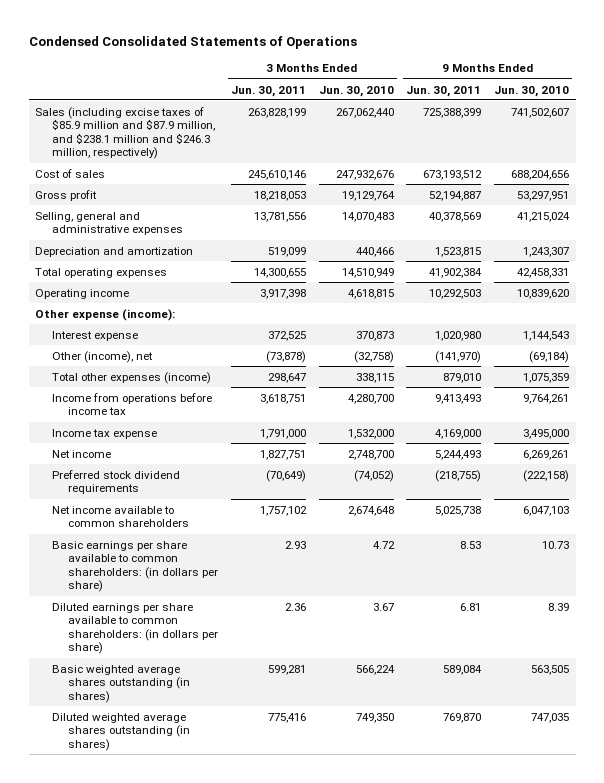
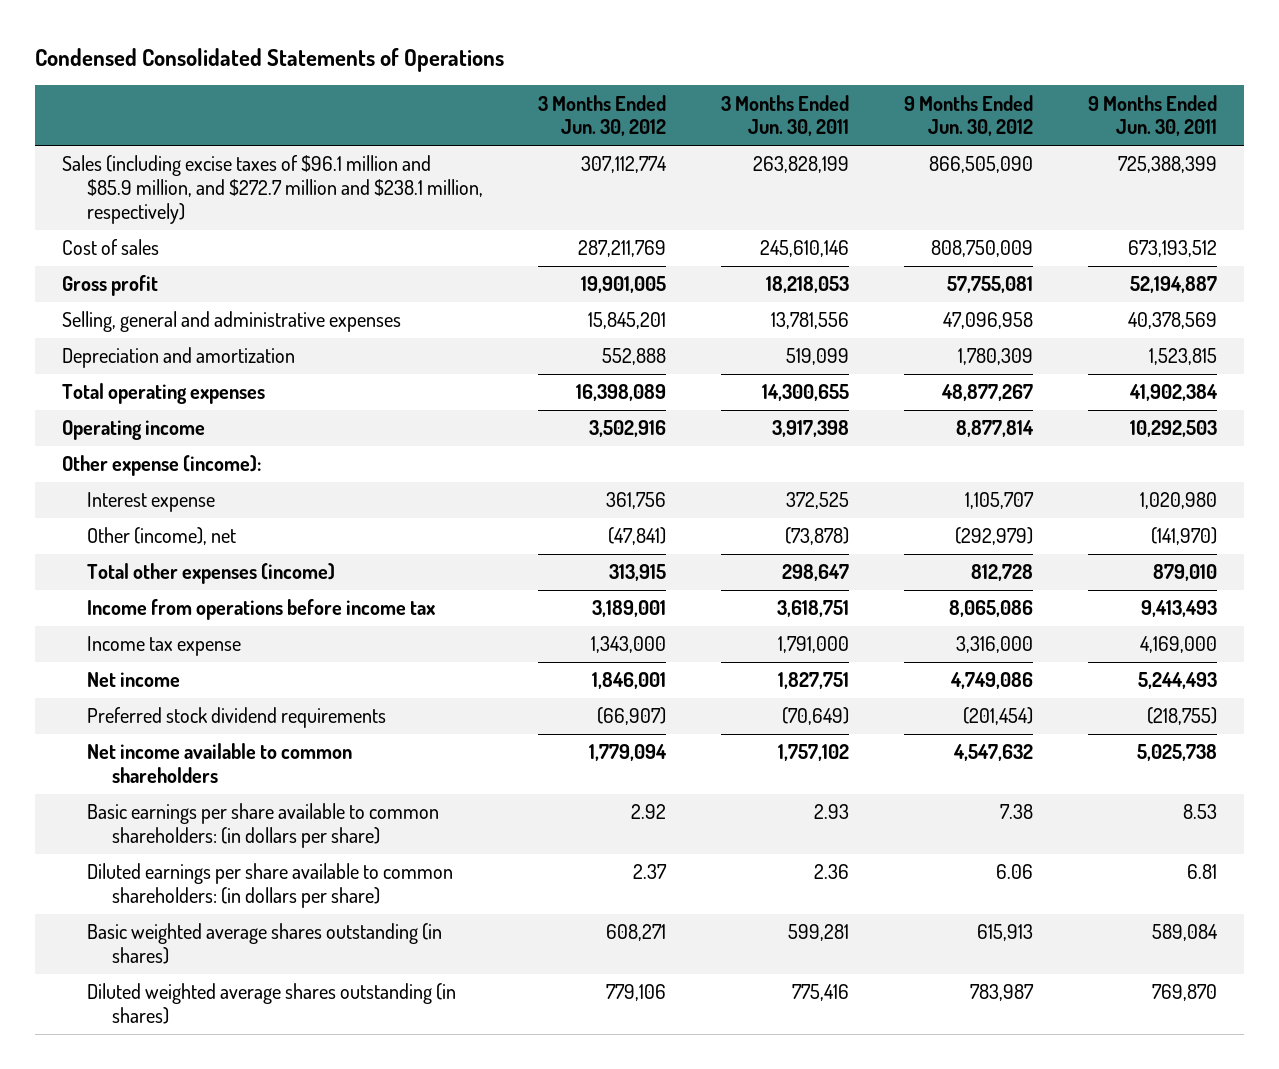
[318,85,394,97] Jun. 30, 2010 -> none
[494,85,570,97] Jun. 30, 2010 -> none
none -> [538,94,667,137] 3 Months Ended Jun. 30, 2012
none -> [903,94,1033,137] 9 Months Ended Jun. 30, 2012
[35,106,215,160] Sales (including excise taxes of $85.9 million and $87.9 million, and $238.1 million and $246.3 million, respectively) -> [62,155,484,224] Sales (including excise taxes of $96.1 million and $85.9 million, and $272.7 million and $238.1 million, respectively)

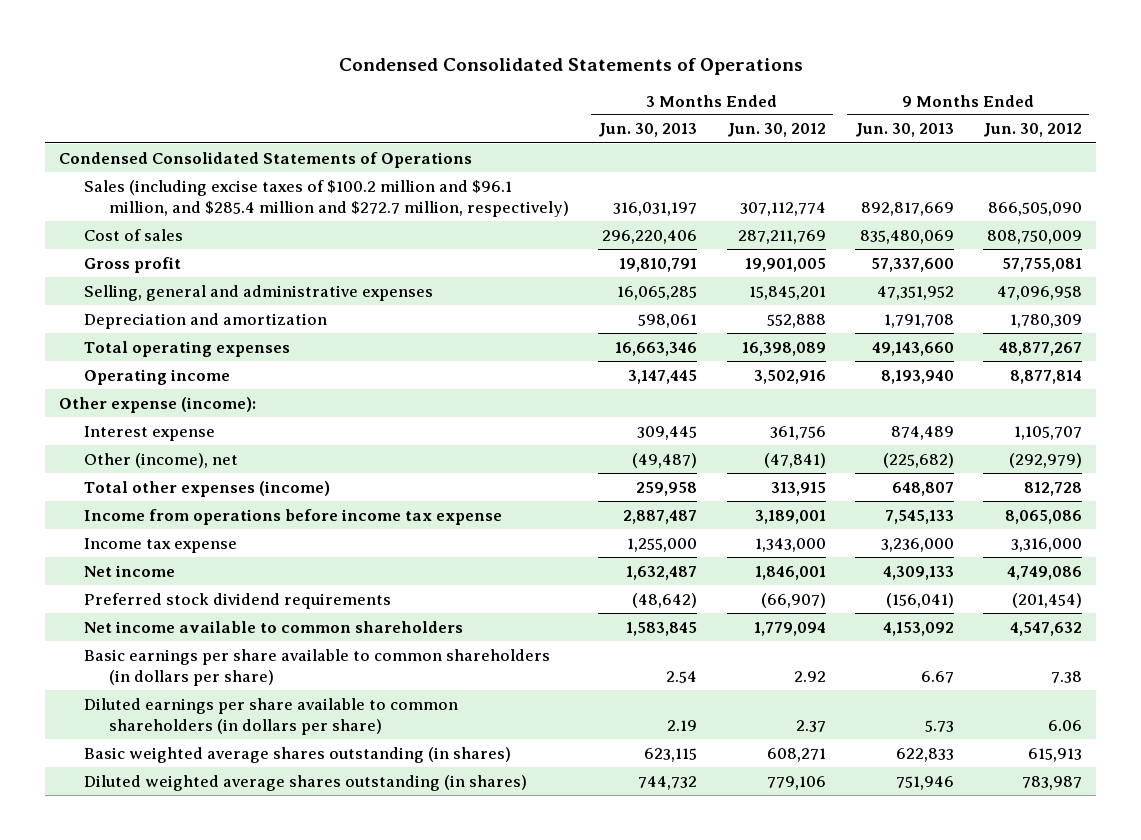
[721,94,850,137] 3 Months Ended Jun. 30, 2011 -> none
[1087,94,1217,137] 9 Months Ended Jun. 30, 2011 -> none
none -> [598,123,698,138] Jun. 30, 2013
none -> [854,123,954,138] Jun. 30, 2013
none -> [59,151,473,168] Condensed Consolidated Statements of Operations
[62,155,484,224] Sales (including excise taxes of $96.1 million and $85.9 million, and $272.7 million and $238.1 million, respectively) -> [84,179,570,217] Sales (including excise taxes of $100.2 million and $96.1 million, and $285.4 million and $272.7 million, respectively)
[87,599,436,621] Income from operations before income tax -> [84,508,503,525] Income from operations before income tax expense
[87,803,440,849] Basic earnings per share available to common shareholders: (in dollars per share) -> [84,648,551,686] Basic earnings per share available to common shareholders (in dollars per share)
[87,863,454,909] Diluted earnings per share available to common shareholders: (in dollars per share) -> [84,697,459,735] Diluted earnings per share available to common shareholders (in dollars per share)

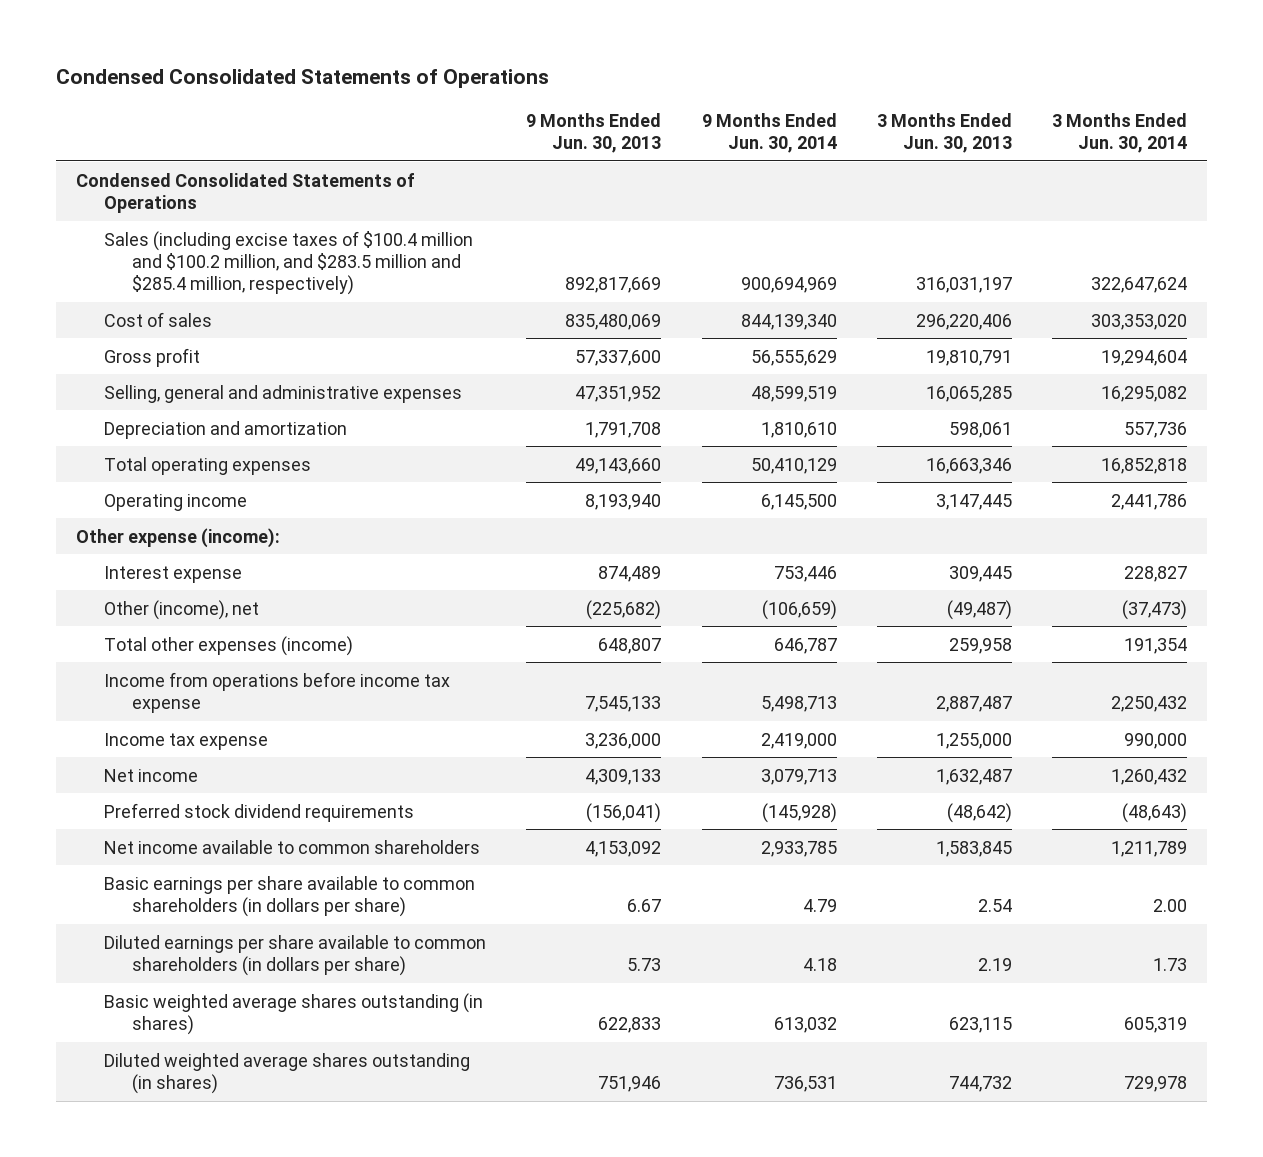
[726,123,826,138] Jun. 30, 2012 -> none
[982,123,1082,138] Jun. 30, 2012 -> none
none -> [701,112,837,154] 9 Months Ended Jun. 30, 2014
none -> [1051,112,1187,154] 3 Months Ended Jun. 30, 2014
[84,179,570,217] Sales (including excise taxes of $100.2 million and $96.1 million, and $285.4 million and $272.7 million, respectively) -> [104,230,474,296] Sales (including excise taxes of $100.4 million and $100.2 million, and $283.5 million and $285.4 million, respectively)

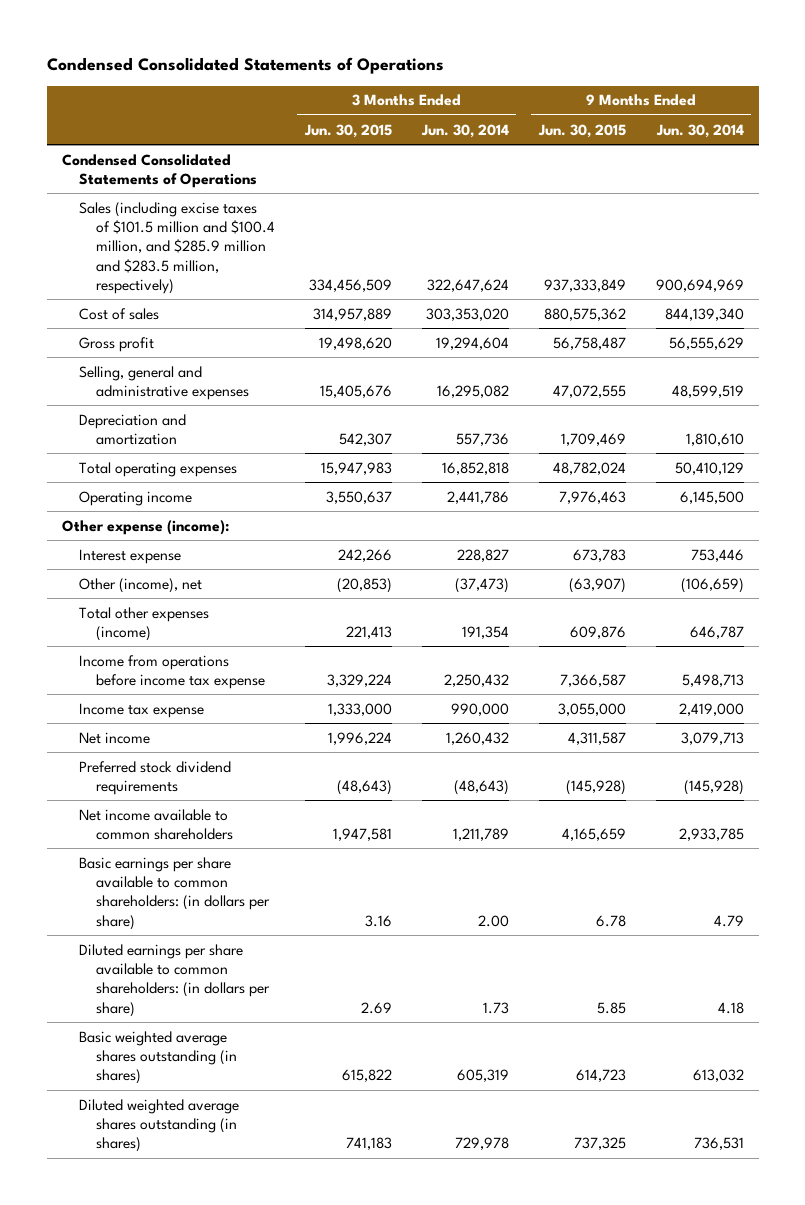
[526,112,662,154] 9 Months Ended Jun. 30, 2013 -> none
[876,112,1012,154] 3 Months Ended Jun. 30, 2013 -> none
none -> [303,123,392,138] Jun. 30, 2015
none -> [537,123,626,138] Jun. 30, 2015
[104,230,474,296] Sales (including excise taxes of $100.4 million and $100.2 million, and $283.5 million and $285.4 million, respectively) -> [78,201,275,294] Sales (including excise taxes of $101.5 million and $100.4 million, and $285.9 million and $283.5 million, respectively)
[104,875,476,917] Basic earnings per share available to common shareholders (in dollars per share) -> [78,856,270,930] Basic earnings per share available to common shareholders: (in dollars per share)
[104,934,487,976] Diluted earnings per share available to common shareholders (in dollars per share) -> [78,943,270,1017] Diluted earnings per share available to common shareholders: (in dollars per share)

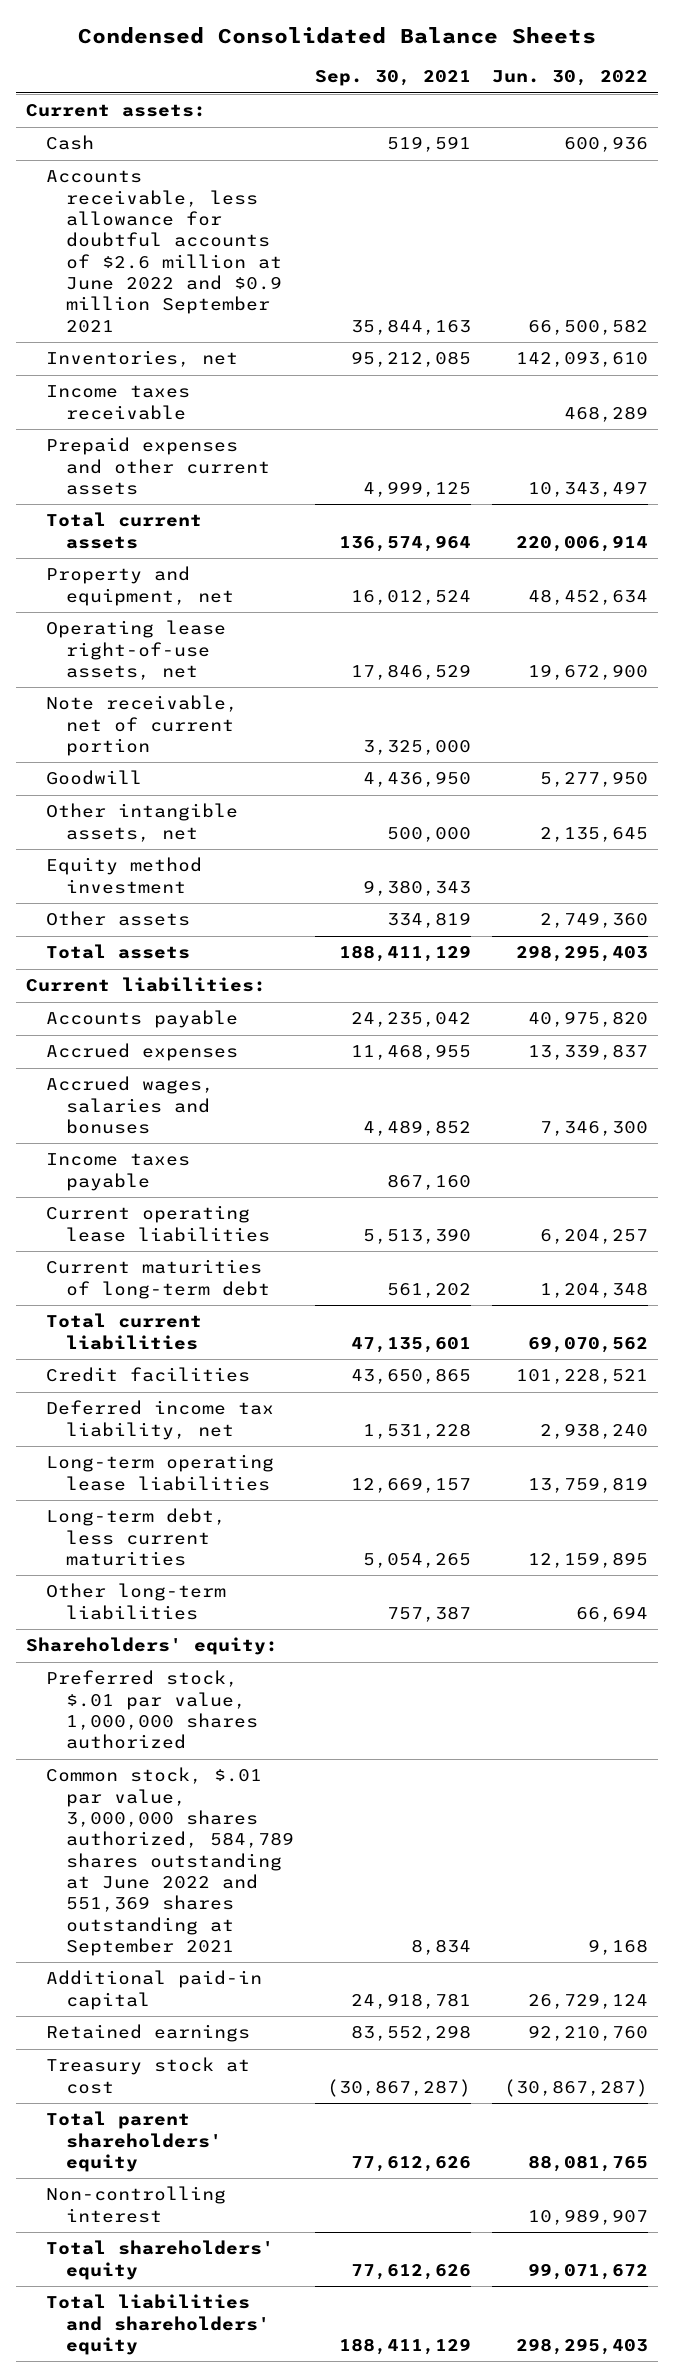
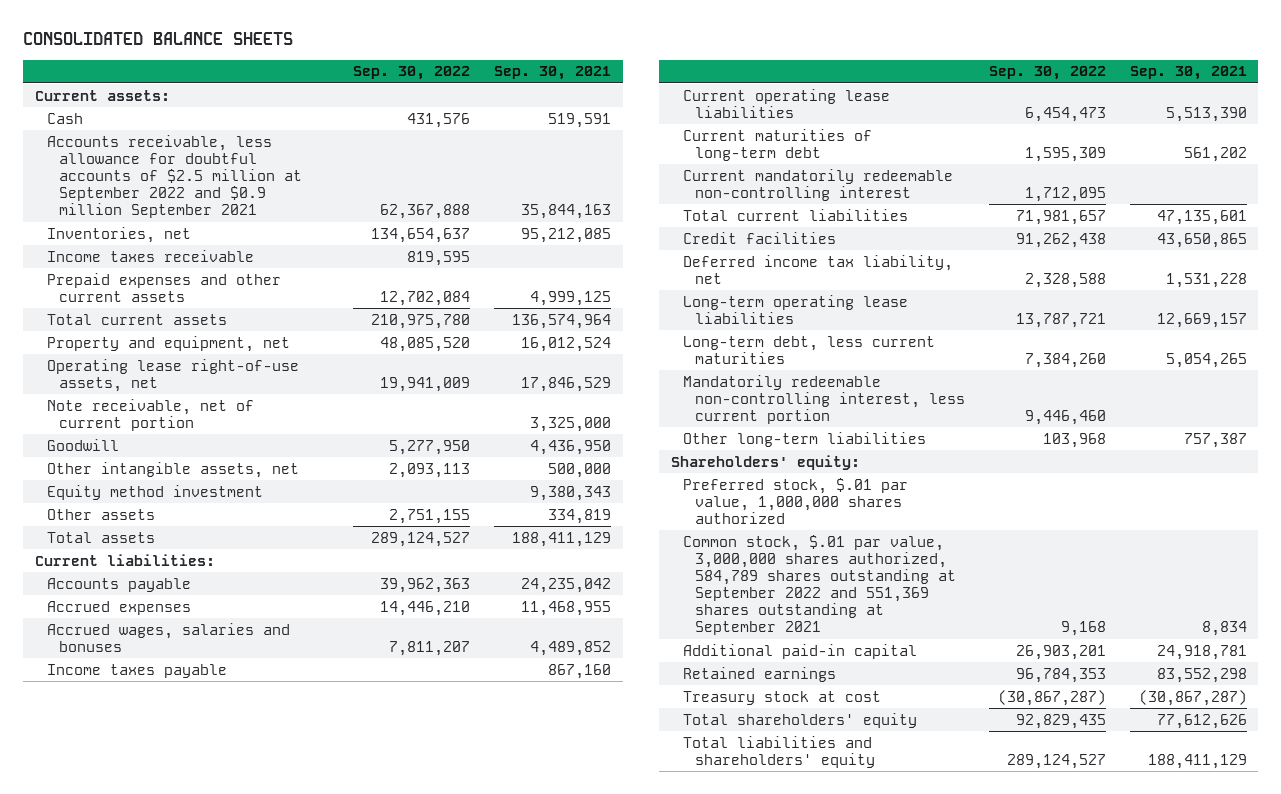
[78,26,597,44] Condensed Consolidated Balance Sheets -> [22,32,293,46] CONSOLIDATED BALANCE SHEETS
[491,70,648,87] Jun. 30, 2022 -> none
none -> [353,66,471,81] Sep. 30, 2022
[46,170,283,333] Accounts receivable, less allowance for doubtful accounts of $2.6 million at June 2022 and $0.9 million September 2021 -> [47,134,303,219] Accounts receivable, less allowance for doubtful accounts of $2.5 million at September 2022 and $0.9 million September 2021
none -> [682,168,953,201] Current mandatorily redeemable non-controlling interest
none -> [682,374,965,424] Mandatorily redeemable non-controlling interest, less current portion
[46,1767,295,1957] Common stock, $.01 par value, 3,000,000 shares authorized, 584,789 shares outstanding at June 2022 and 551,369 shares outstanding at September 2021 -> [682,534,956,636] Common stock, $.01 par value, 3,000,000 shares authorized, 584,789 shares outstanding at September 2022 and 551,369 shares outstanding at September 2021
[46,2111,223,2172] Total parent shareholders' equity -> none
[46,2186,227,2223] Non-controlling interest -> none

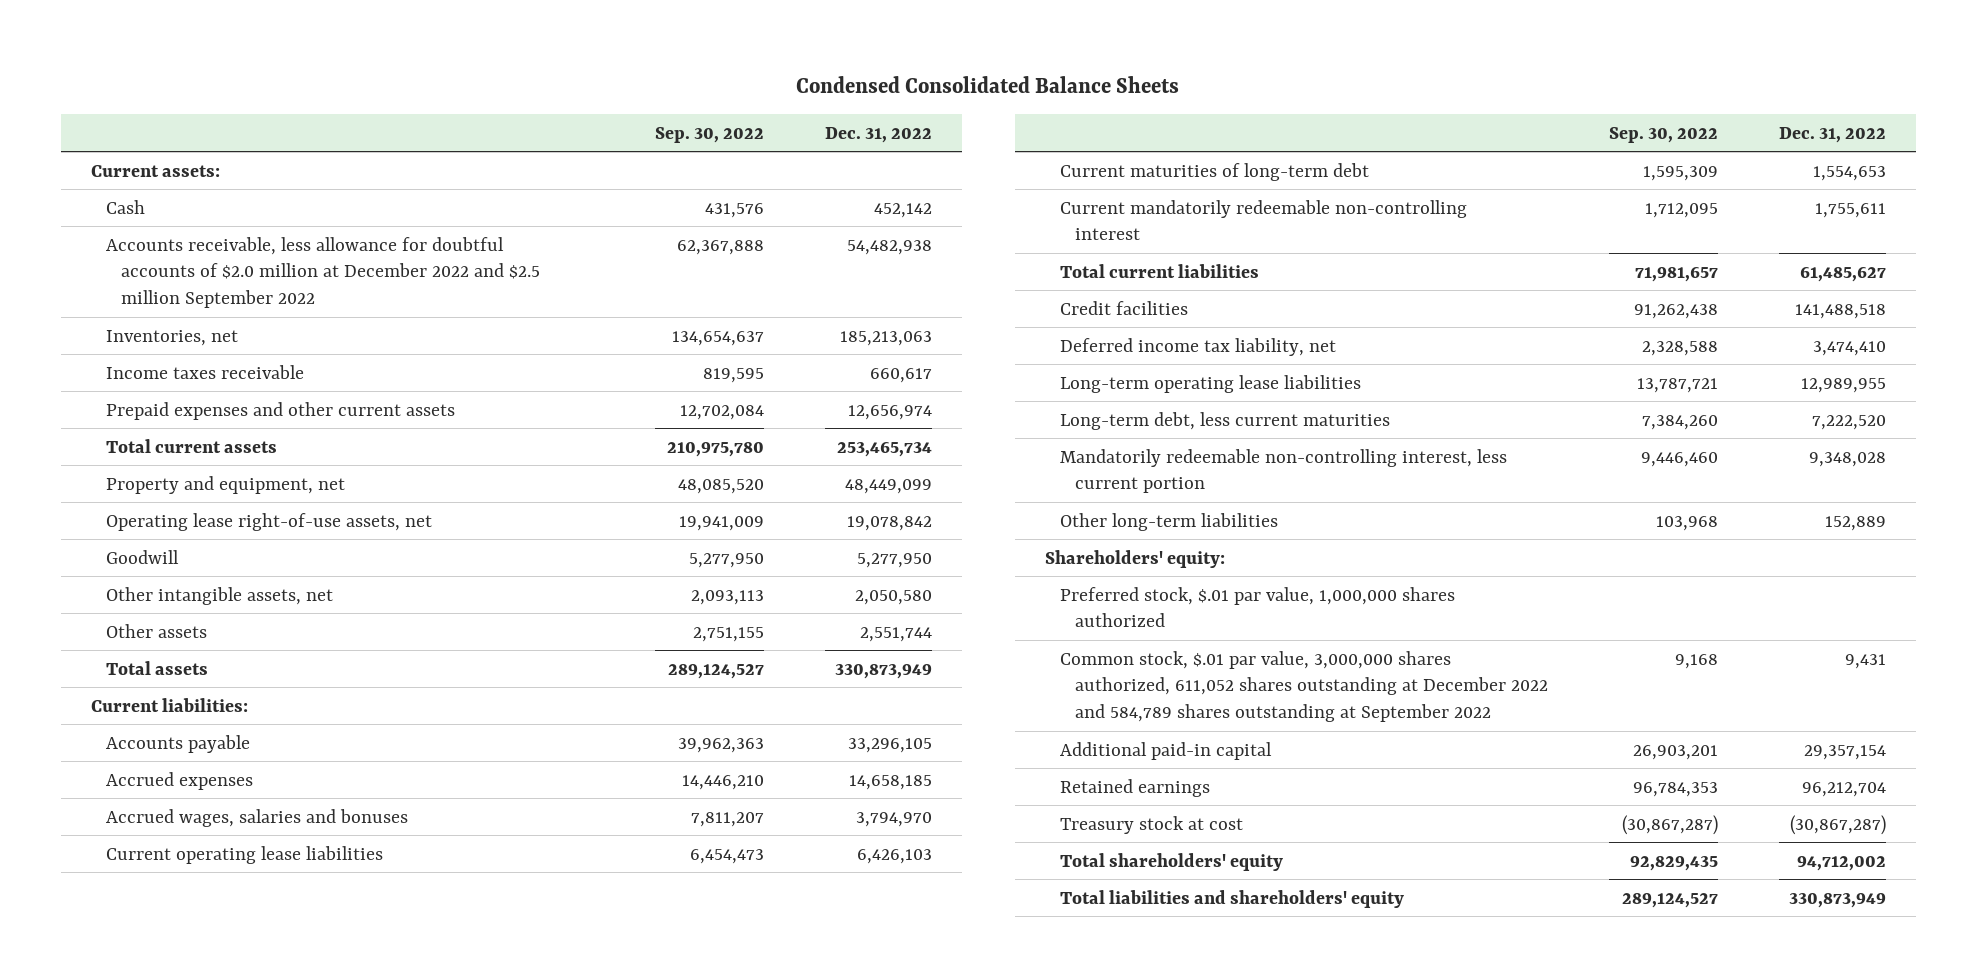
[22,32,293,46] CONSOLIDATED BALANCE SHEETS -> [796,76,1180,94] Condensed Consolidated Balance Sheets
[493,66,611,81] Sep. 30, 2021 -> none
none -> [824,126,932,143] Dec. 31, 2022
[47,134,303,219] Accounts receivable, less allowance for doubtful accounts of $2.5 million at September 2022 and $0.9 million September 2021 -> [106,236,541,308] Accounts receivable, less allowance for doubtful accounts of $2.0 million at December 2022 and $2.5 million September 2022
[47,398,255,431] Note receivable, net of current portion -> none
[47,484,264,500] Equity method investment -> none
[47,663,228,678] Income taxes payable -> none
[682,534,956,636] Common stock, $.01 par value, 3,000,000 shares authorized, 584,789 shares outstanding at September 2022 and 551,369 shares outstanding at September 2021 -> [1059,650,1549,722] Common stock, $.01 par value, 3,000,000 shares authorized, 611,052 shares outstanding at December 2022 and 584,789 shares outstanding at September 2022

